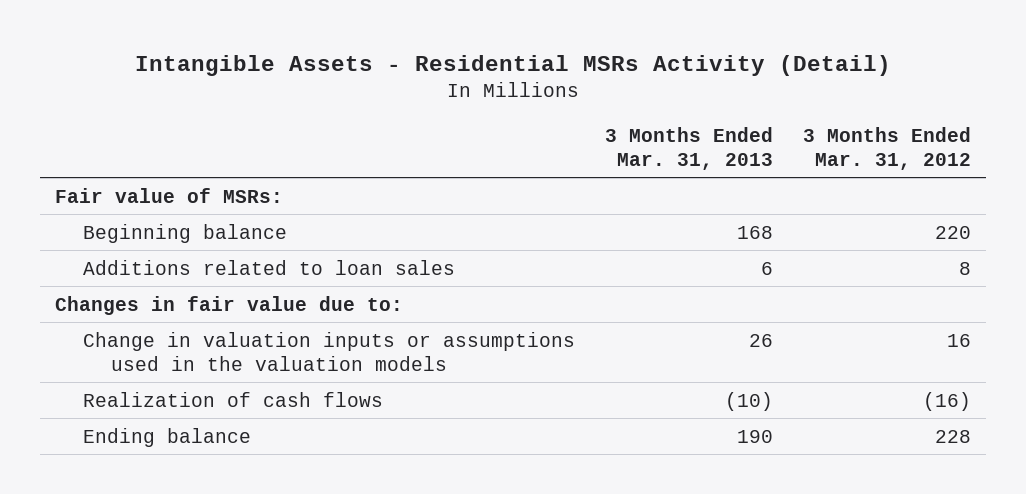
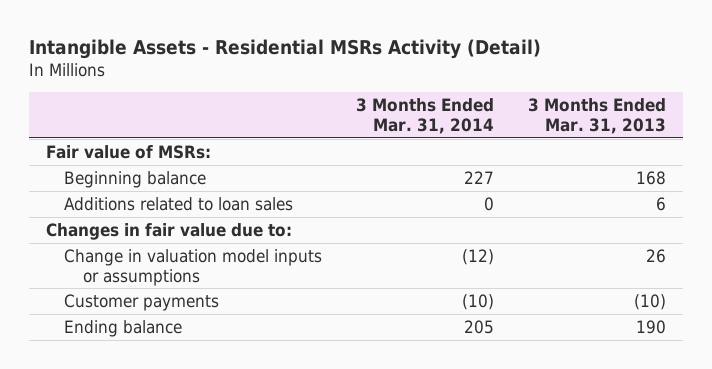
[802,126,971,170] 3 Months Ended Mar. 31, 2012 -> none
none -> [356,97,495,134] 3 Months Ended Mar. 31, 2014
[83,331,576,371] Change in valuation inputs or assumptions used in the valuation models -> [64,248,323,286] Change in valuation model inputs or assumptions
[83,391,384,407] Realization of cash flows -> [64,293,220,311] Customer payments

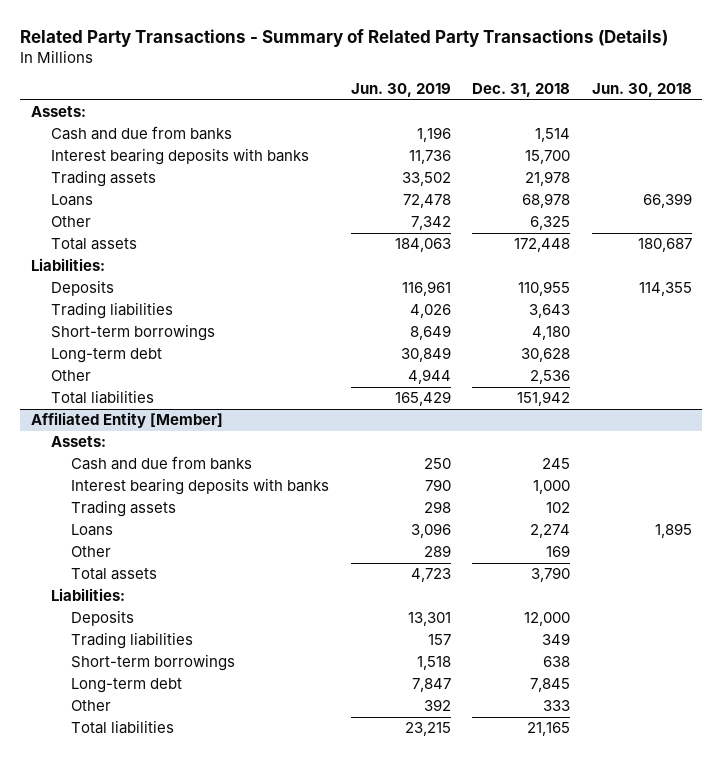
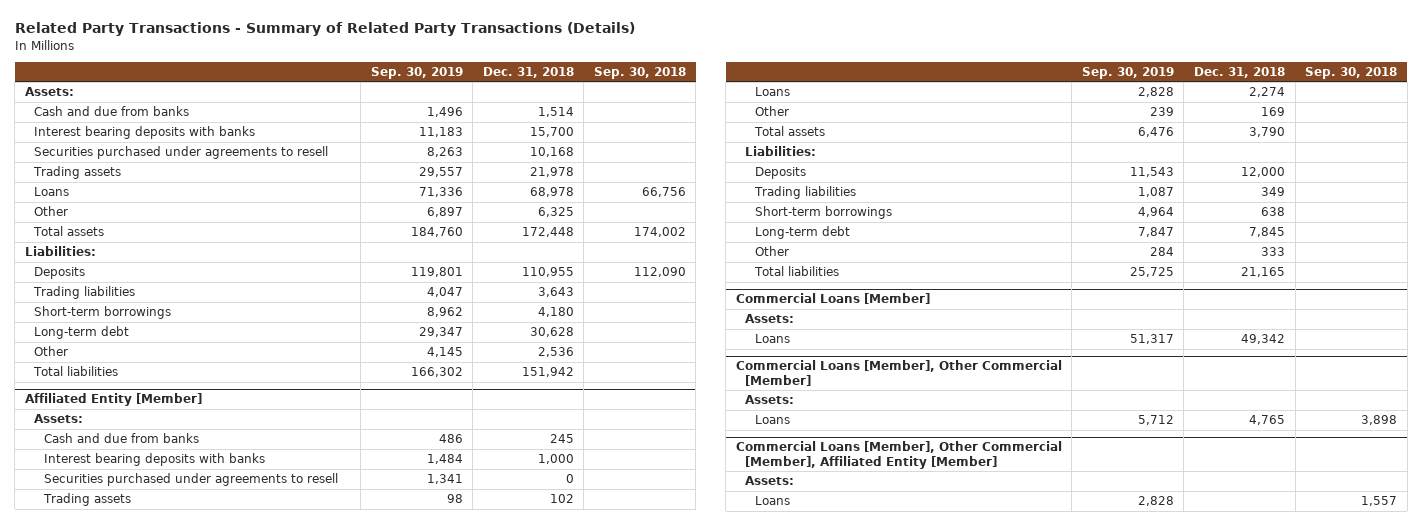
[350,83,451,98] Jun. 30, 2019 -> none
[591,83,692,98] Jun. 30, 2018 -> none
none -> [370,66,463,79] Sep. 30, 2019
none -> [593,66,686,79] Sep. 30, 2018
none -> [34,146,329,160] Securities purchased under agreements to resell
none -> [43,473,338,487] Securities purchased under agreements to resell
none -> [735,293,930,305] Commercial Loans [Member]
none -> [745,314,795,324] Assets:
none -> [754,334,790,344] Loans
none -> [735,360,1062,386] Commercial Loans [Member], Other Commercial [Member]
none -> [745,395,795,405] Assets:
none -> [754,415,790,425] Loans
none -> [735,441,1062,469] Commercial Loans [Member], Other Commercial [Member], Affiliated Entity [Member]
none -> [745,476,795,486] Assets:
none -> [754,496,790,506] Loans

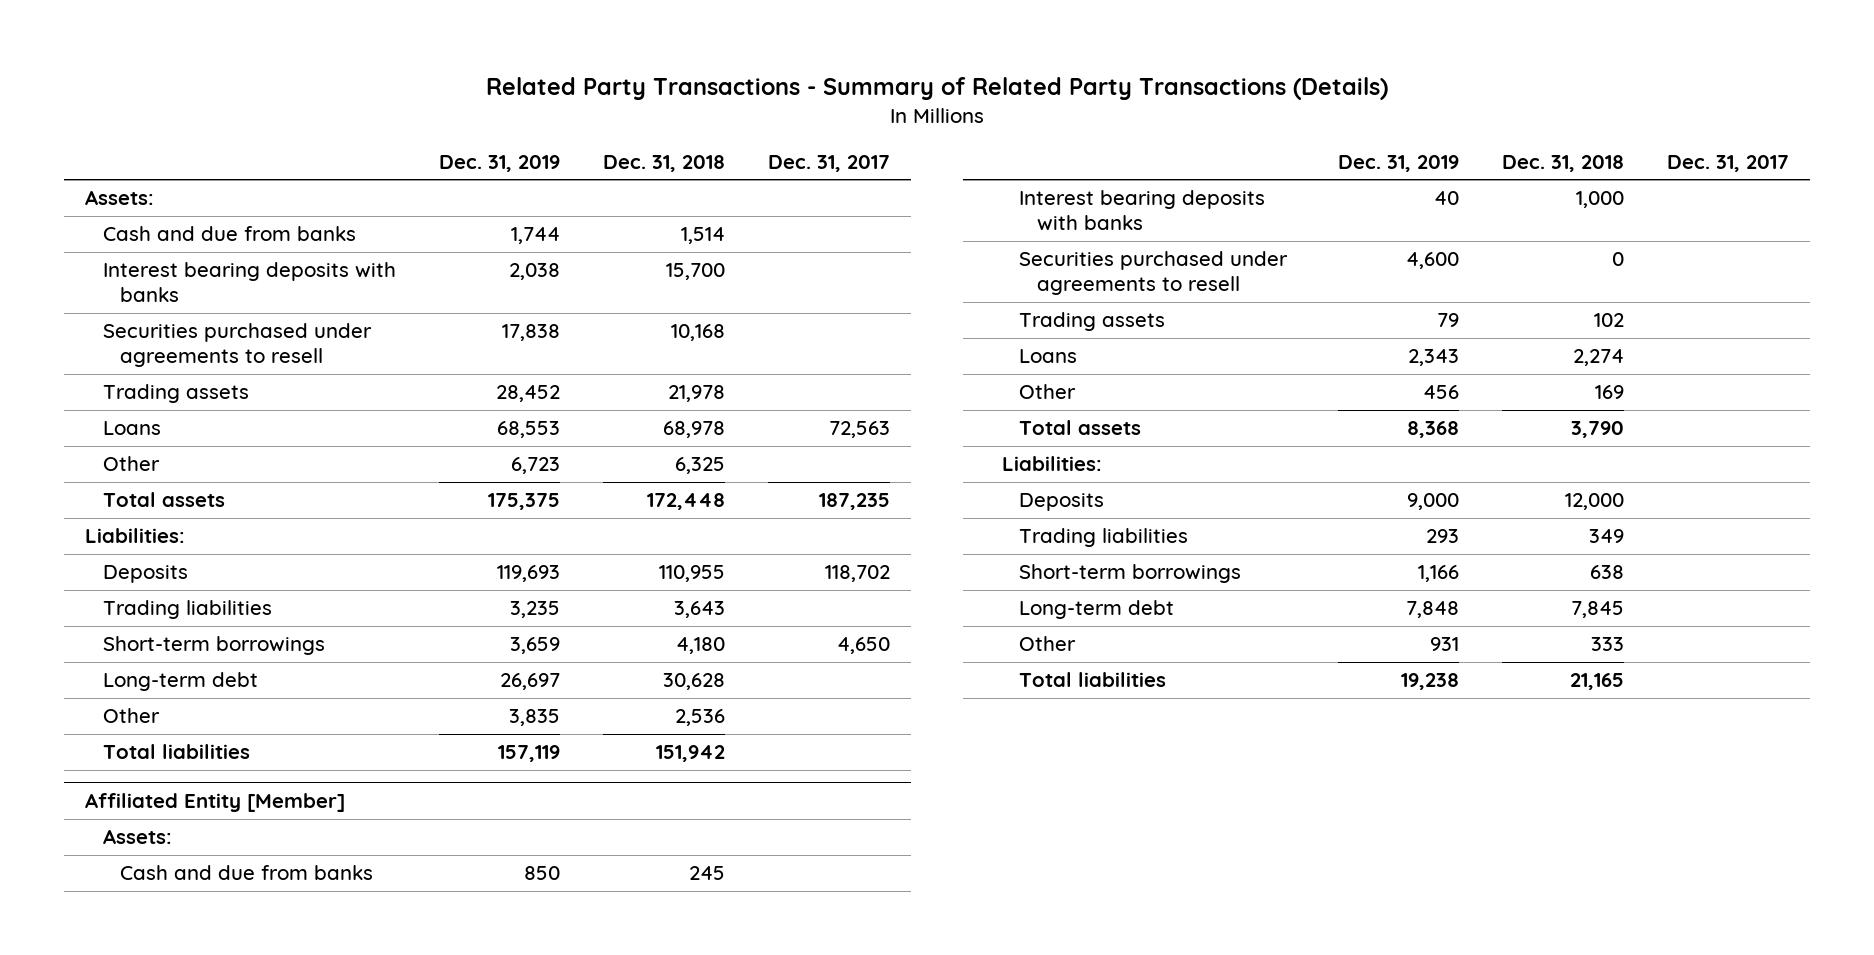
[370,66,463,79] Sep. 30, 2019 -> none
[593,66,686,79] Sep. 30, 2018 -> none
none -> [438,154,560,172] Dec. 31, 2019
none -> [767,154,890,172] Dec. 31, 2017
[735,293,930,305] Commercial Loans [Member] -> none
[745,314,795,324] Assets: -> none
[754,334,790,344] Loans -> none
[735,360,1062,386] Commercial Loans [Member], Other Commercial [Member] -> none
[745,395,795,405] Assets: -> none
[754,415,790,425] Loans -> none
[735,441,1062,469] Commercial Loans [Member], Other Commercial [Member], Affiliated Entity [Member] -> none
[745,476,795,486] Assets: -> none
[754,496,790,506] Loans -> none

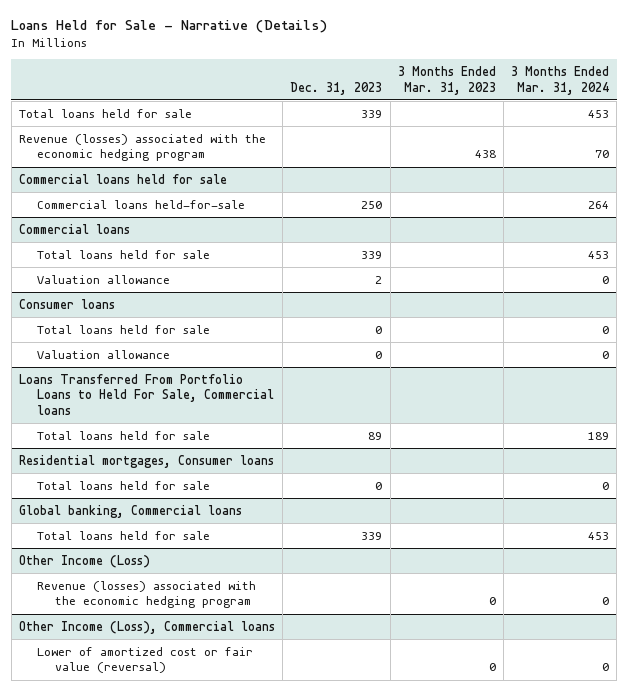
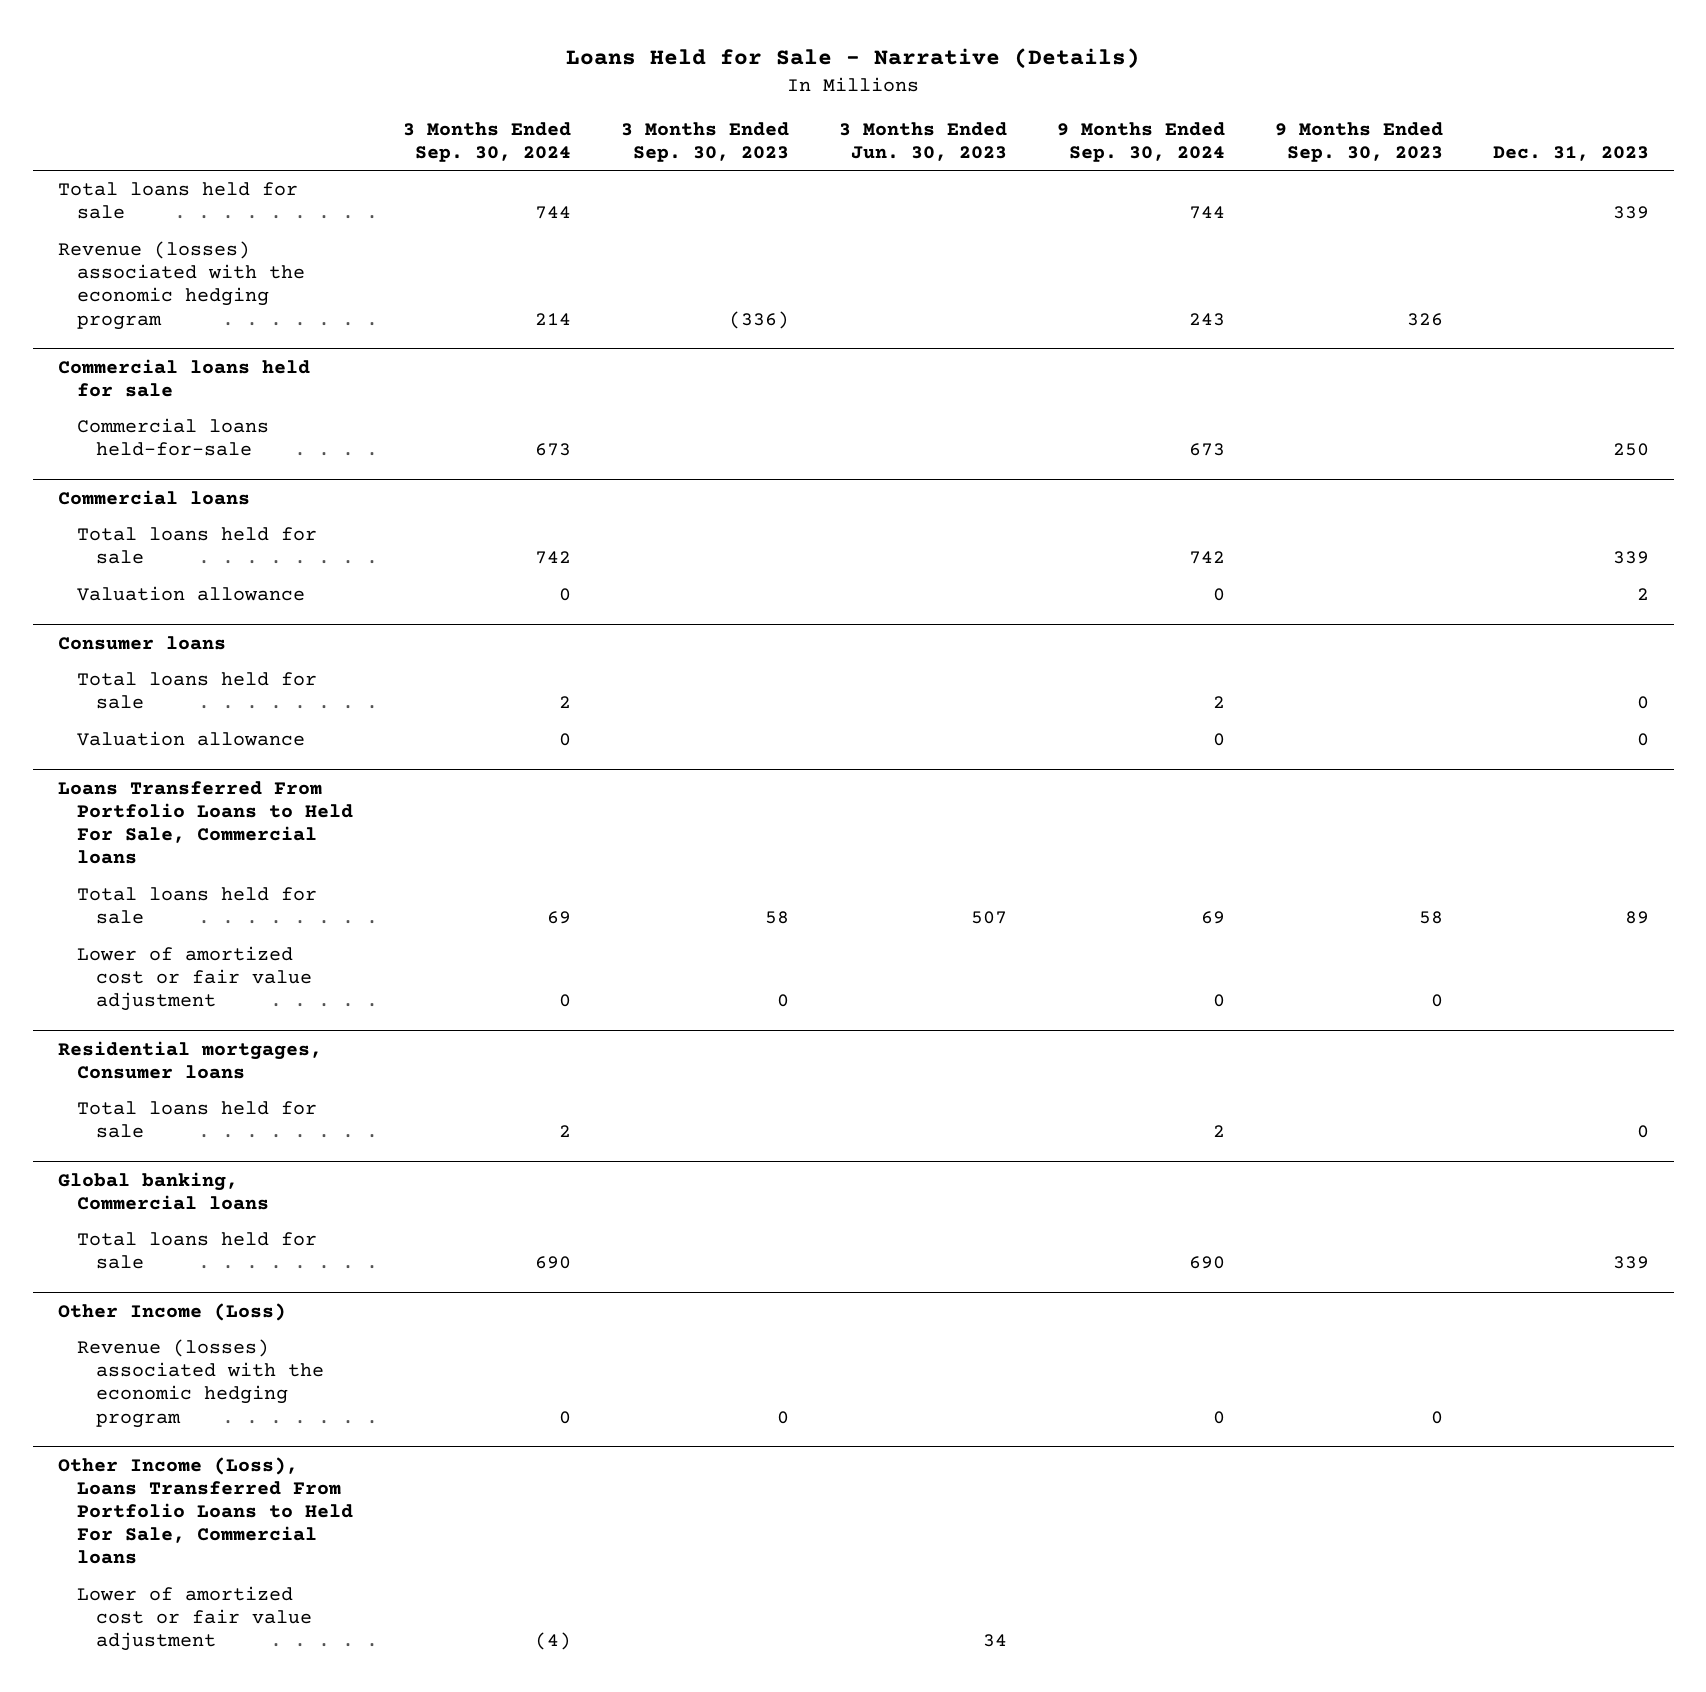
[397,65,496,95] 3 Months Ended Mar. 31, 2023 -> none
[511,65,610,95] 3 Months Ended Mar. 31, 2024 -> none
none -> [402,121,571,162] 3 Months Ended Sep. 30, 2024
none -> [620,121,789,162] 3 Months Ended Sep. 30, 2023
none -> [838,121,1007,161] 3 Months Ended Jun. 30, 2023
none -> [1056,121,1225,162] 9 Months Ended Sep. 30, 2024
none -> [1274,121,1443,162] 9 Months Ended Sep. 30, 2023
none -> [76,946,312,1012] Lower of amortized cost or fair value adjustment
[18,620,275,634] Other Income (Loss), Commercial loans -> none
none -> [57,1456,353,1565] Other Income (Loss), Loans Transferred From Portfolio Loans to Held For Sale, Commercial loans
[36,646,253,674] Lower of amortized cost or fair value (reversal) -> [76,1586,312,1652] Lower of amortized cost or fair value adjustment

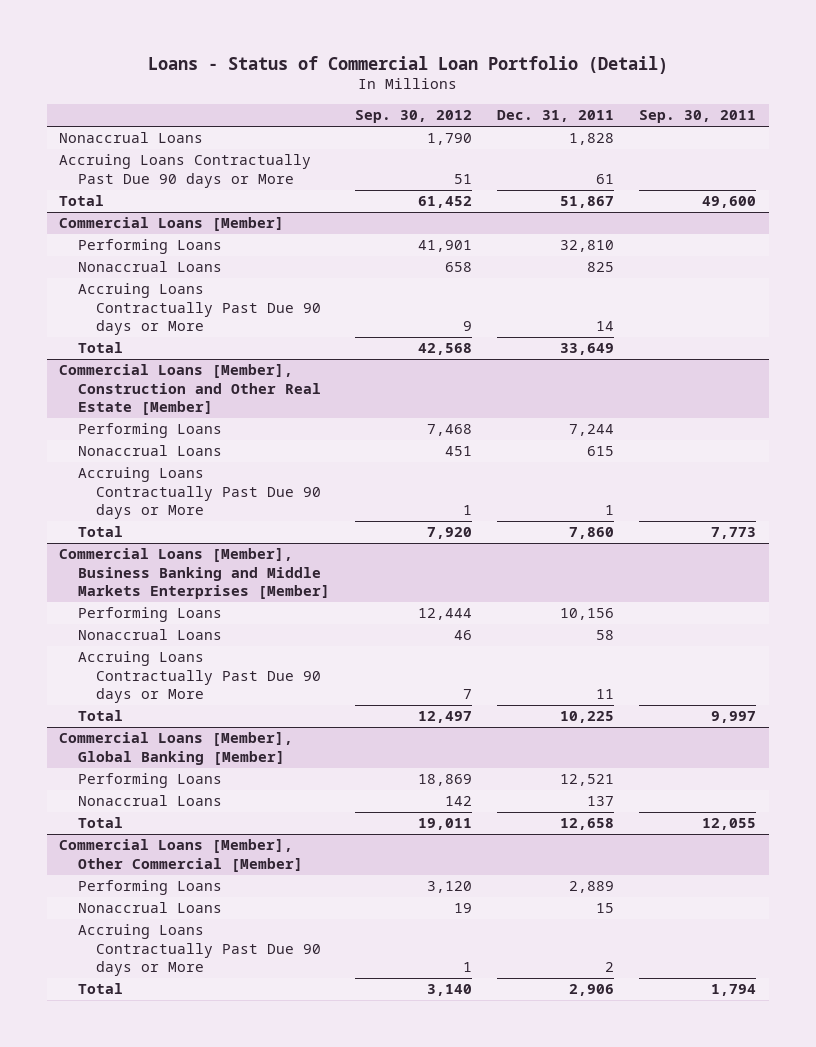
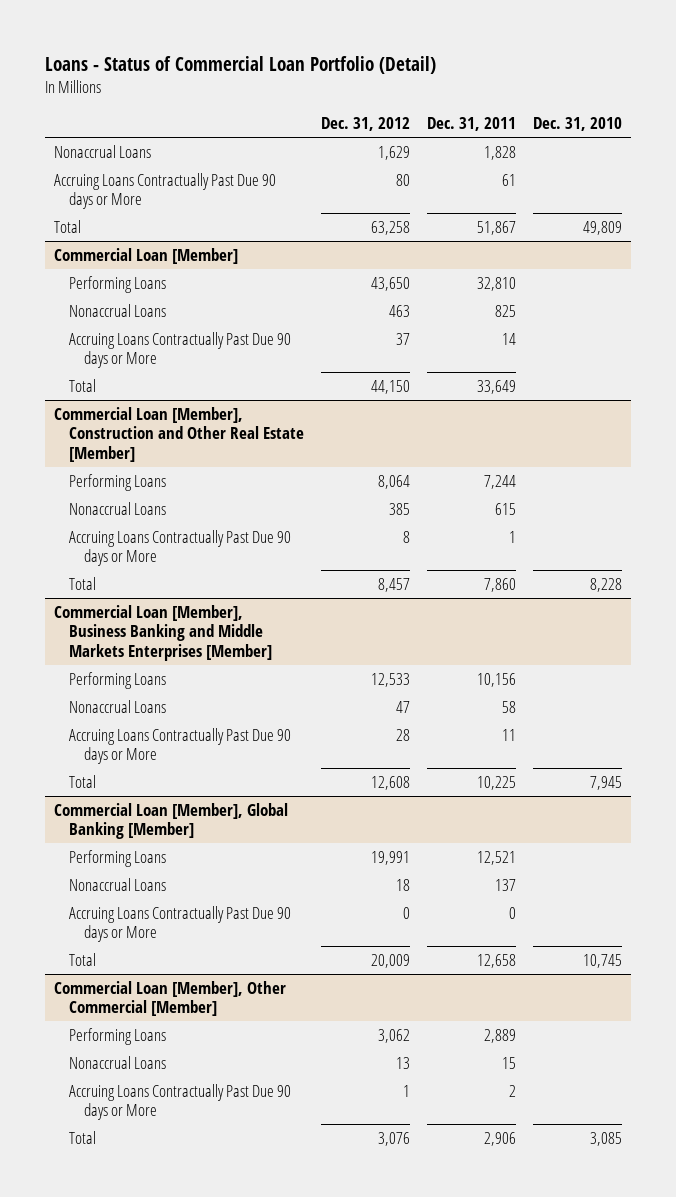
[354,110,472,124] Sep. 30, 2012 -> none
[639,110,757,124] Sep. 30, 2011 -> none
none -> [321,117,411,132] Dec. 31, 2012
none -> [533,117,623,132] Dec. 31, 2010
[59,217,285,232] Commercial Loans [Member] -> [53,247,238,264] Commercial Loan [Member]
[59,364,321,416] Commercial Loans [Member], Construction and Other Real Estate [Member] -> [53,406,305,462] Commercial Loan [Member], Construction and Other Real Estate [Member]
[59,548,330,600] Commercial Loans [Member], Business Banking and Middle Markets Enterprises [Member] -> [53,604,273,661] Commercial Loan [Member], Business Banking and Middle Markets Enterprises [Member]
[59,732,294,765] Commercial Loans [Member], Global Banking [Member] -> [53,802,288,840] Commercial Loan [Member], Global Banking [Member]
none -> [69,905,292,943] Accruing Loans Contractually Past Due 90 days or More
[59,839,303,872] Commercial Loans [Member], Other Commercial [Member] -> [53,980,286,1017] Commercial Loan [Member], Other Commercial [Member]

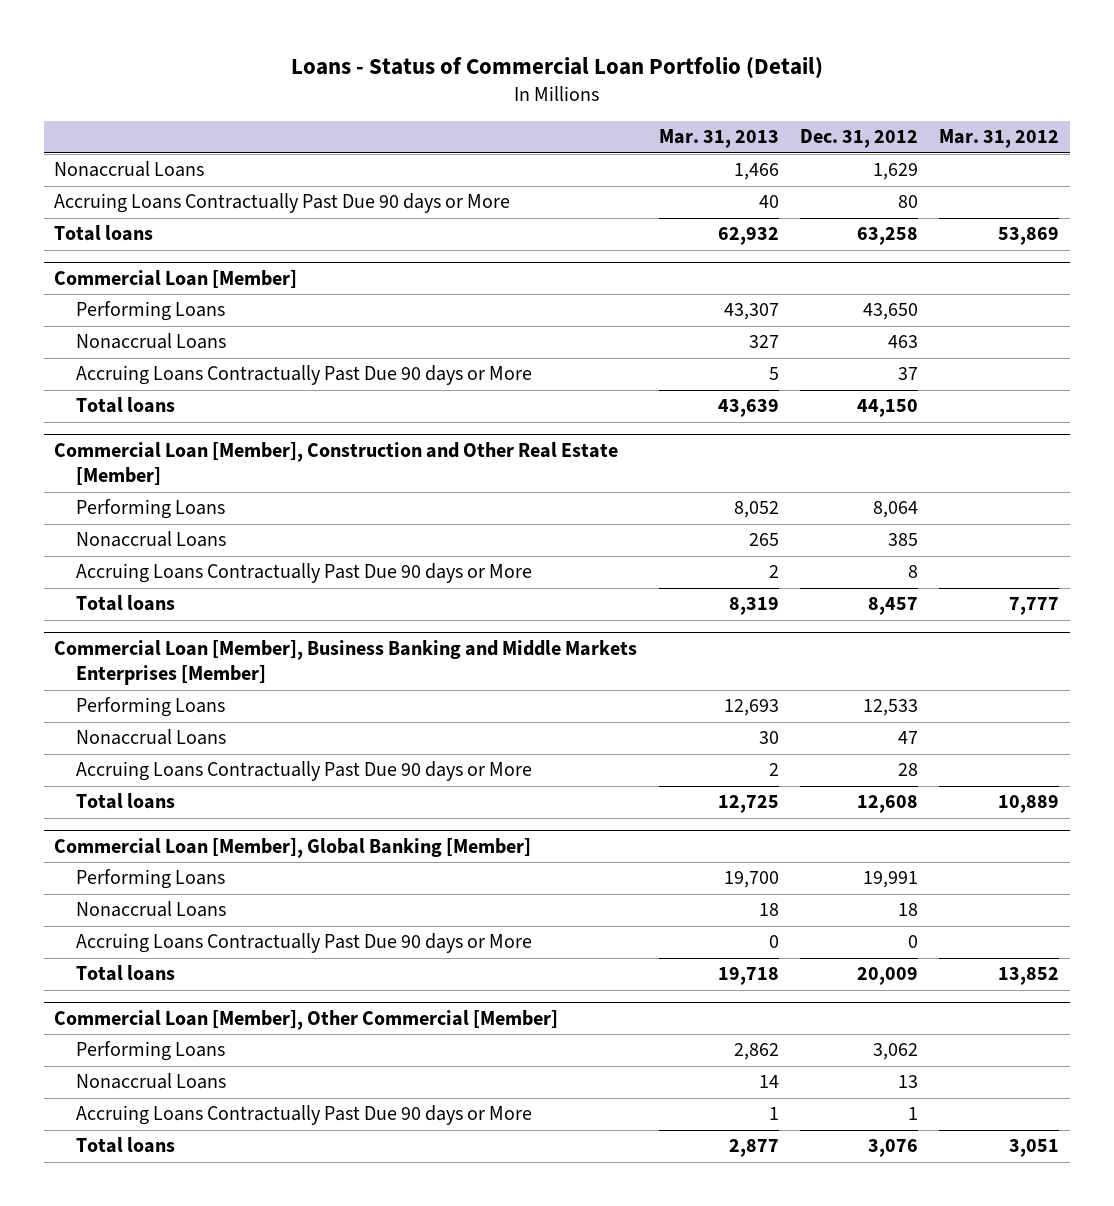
[427,117,517,132] Dec. 31, 2011 -> none
[533,117,623,132] Dec. 31, 2010 -> none
none -> [658,129,779,149] Mar. 31, 2013
none -> [939,129,1060,149] Mar. 31, 2012
[53,219,81,233] Total -> [54,225,154,242] Total loans
[69,378,97,392] Total -> [76,397,176,414] Total loans
[69,576,97,590] Total -> [76,595,176,612] Total loans
[69,774,97,788] Total -> [76,793,176,810] Total loans
[69,952,97,966] Total -> [76,965,176,982] Total loans
[69,1130,97,1144] Total -> [76,1137,176,1154] Total loans

